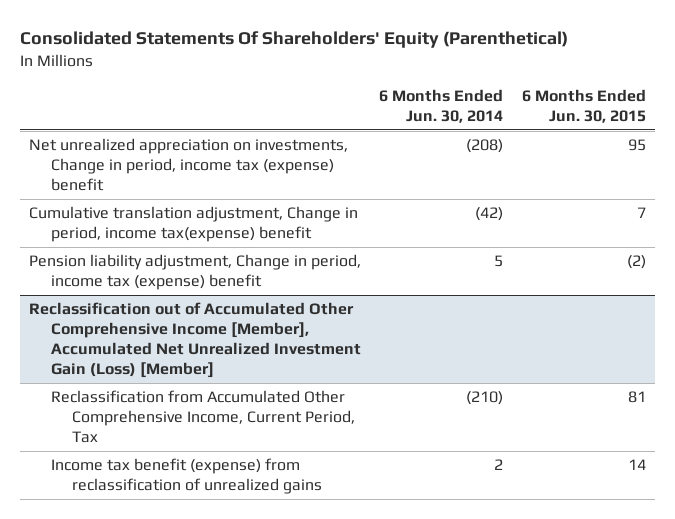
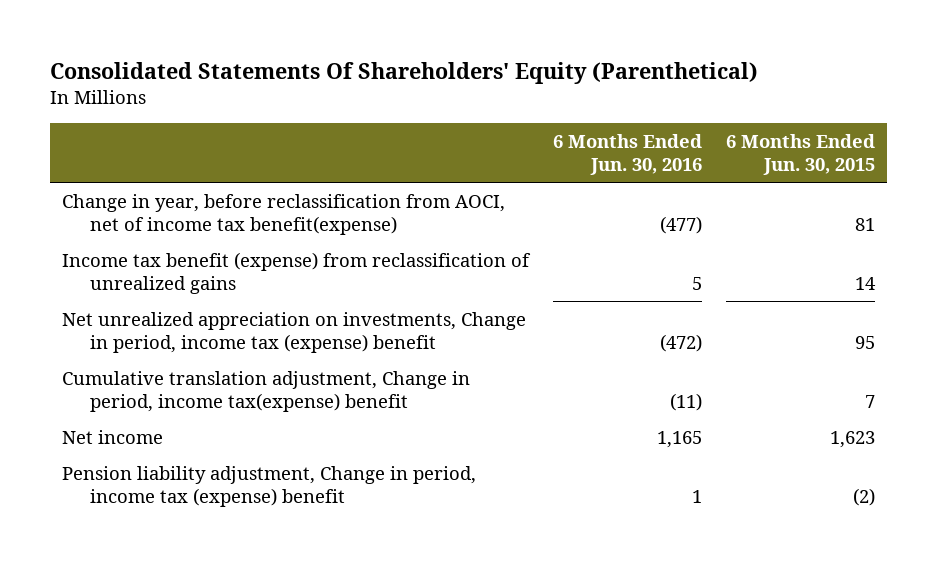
[379,88,504,123] 6 Months Ended Jun. 30, 2014 -> none
none -> [553,133,703,175] 6 Months Ended Jun. 30, 2016
none -> [62,193,506,235] Change in year, before reclassification from AOCI, net of income tax benefit(expense)
none -> [62,251,532,294] Income tax benefit (expense) from reclassification of unrealized gains
none -> [62,429,164,444] Net income
[29,302,361,379] Reclassification out of Accumulated Other Comprehensive Income [Member], Accumulated Net Unrealized Investment Gain (Loss) [Member] -> none
[50,390,356,444] Reclassification from Accumulated Other Comprehensive Income, Current Period, Tax -> none
[50,458,323,495] Income tax benefit (expense) from reclassification of unrealized gains -> none

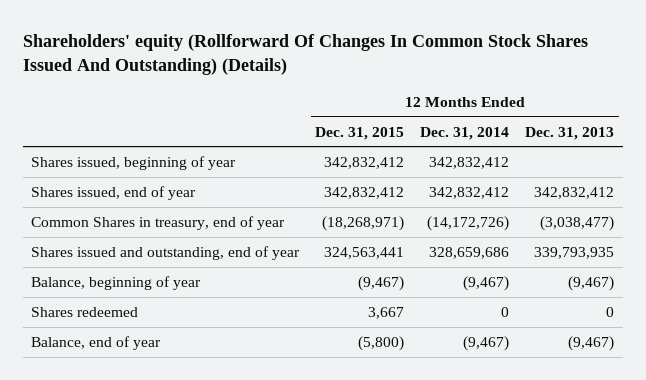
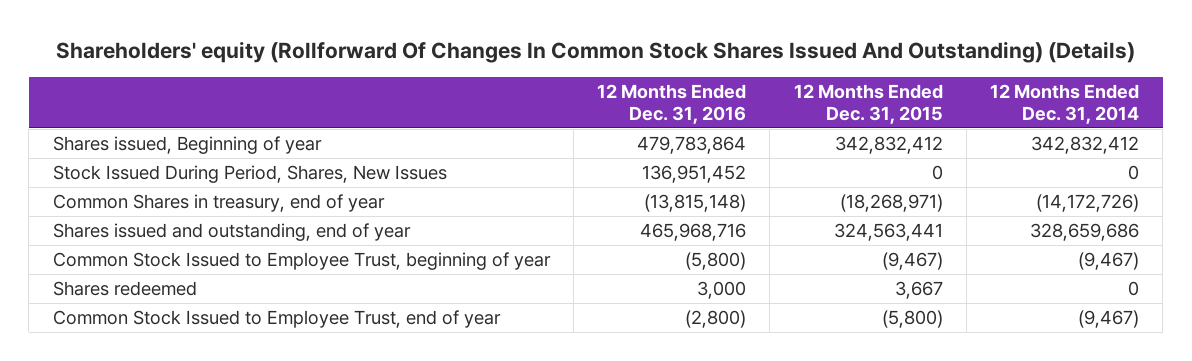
[525,126,615,140] Dec. 31, 2013 -> none
none -> [597,83,747,124] 12 Months Ended Dec. 31, 2016
[31,185,197,200] Shares issued, end of year -> none
[31,155,237,170] Shares issued, beginning of year -> [52,136,322,155] Shares issued, Beginning of year
none -> [52,165,447,184] Stock Issued During Period, Shares, New Issues
[31,275,202,290] Balance, beginning of year -> [52,252,551,271] Common Stock Issued to Employee Trust, beginning of year
[31,335,162,350] Balance, end of year -> [52,310,501,329] Common Stock Issued to Employee Trust, end of year

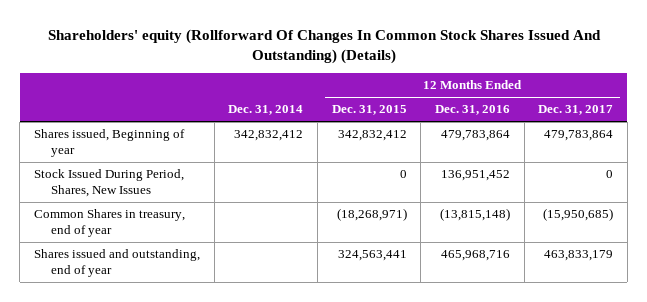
[989,83,1139,124] 12 Months Ended Dec. 31, 2014 -> none
none -> [228,105,304,116] Dec. 31, 2014
none -> [538,105,614,116] Dec. 31, 2017
[52,252,551,271] Common Stock Issued to Employee Trust, beginning of year -> none
[52,281,197,297] Shares redeemed -> none
[52,310,501,329] Common Stock Issued to Employee Trust, end of year -> none

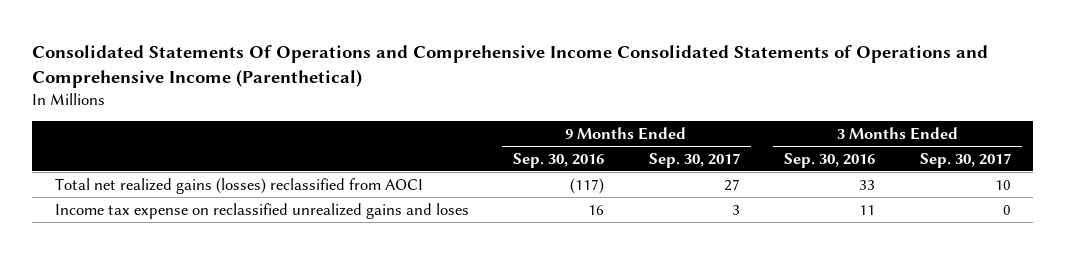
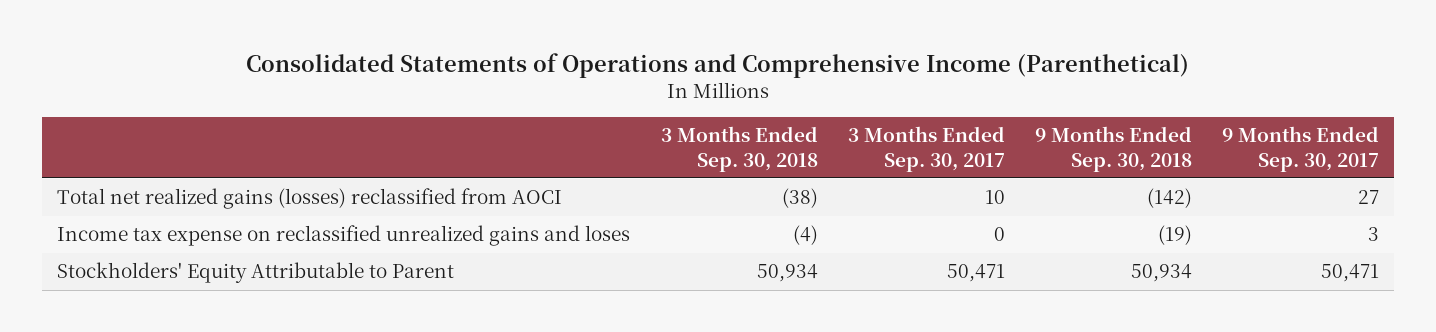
[32,44,989,88] Consolidated Statements Of Operations and Comprehensive Income Consolidated Statements of Operations and Comprehensive Income (Parenthetical) -> [246,52,1190,78] Consolidated Statements of Operations and Comprehensive Income (Parenthetical)
[513,152,605,168] Sep. 30, 2016 -> none
[784,152,876,168] Sep. 30, 2016 -> none
none -> [660,126,818,172] 3 Months Ended Sep. 30, 2018
none -> [1034,126,1192,172] 9 Months Ended Sep. 30, 2018
none -> [57,262,455,284] Stockholders' Equity Attributable to Parent

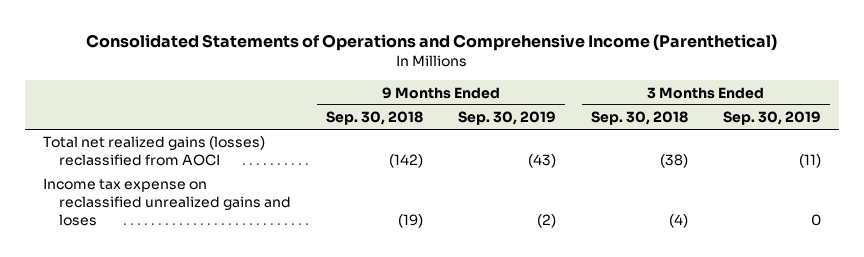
[847,126,1005,172] 3 Months Ended Sep. 30, 2017 -> none
[1222,126,1380,172] 9 Months Ended Sep. 30, 2017 -> none
none -> [458,111,557,126] Sep. 30, 2019
none -> [723,111,822,126] Sep. 30, 2019
[57,262,455,284] Stockholders' Equity Attributable to Parent -> none

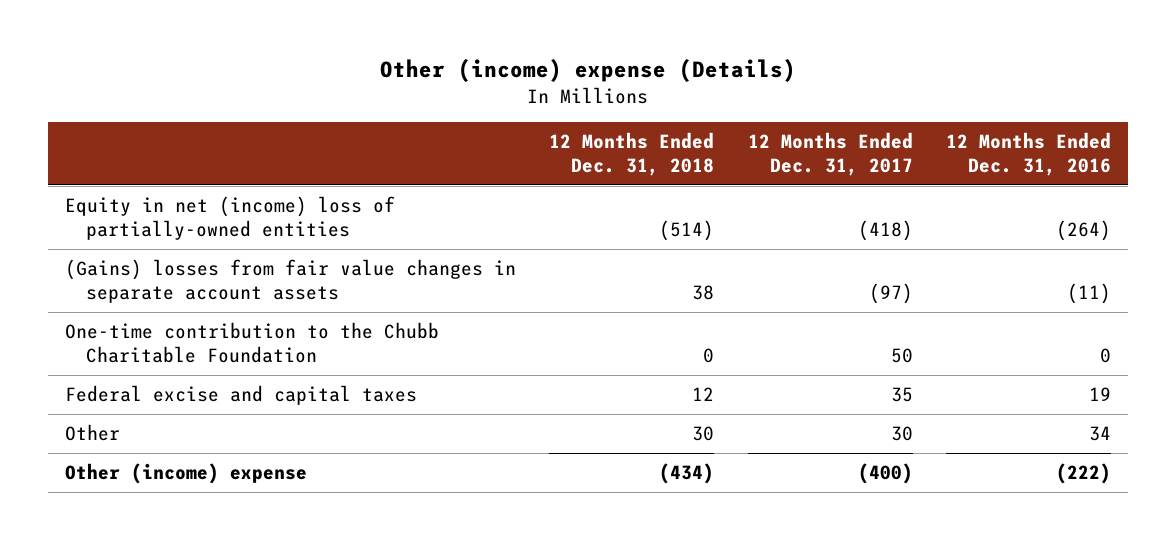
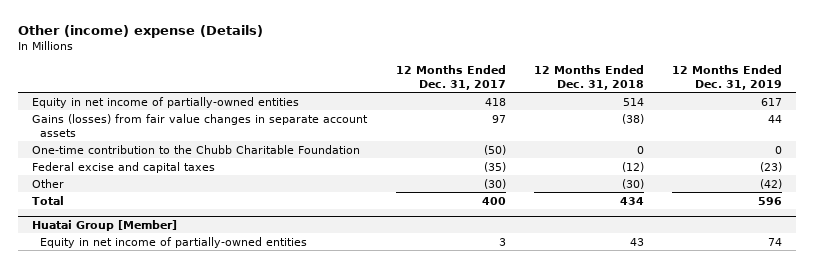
[946,131,1112,177] 12 Months Ended Dec. 31, 2016 -> none
none -> [672,64,783,90] 12 Months Ended Dec. 31, 2019
[64,463,307,485] Other (income) expense -> none
[64,196,395,241] Equity in net (income) loss of partially-owned entities -> [32,96,300,108] Equity in net income of partially-owned entities
[659,220,715,242] (514) -> [622,97,644,106] 514
[857,220,913,242] (418) -> [484,97,506,106] 418
[64,259,516,304] (Gains) losses from fair value changes in separate account assets -> [32,113,369,137] Gains (losses) from fair value changes in separate account assets
[692,285,715,301] 38 -> [621,113,644,124] (38)
[868,283,913,305] (97) -> [491,114,506,123] 97
[890,348,913,364] 50 -> [483,144,506,155] (50)
[692,387,715,402] 12 -> [621,161,644,172] (12)
[890,387,913,403] 35 -> [483,161,506,172] (35)
[692,426,715,442] 30 -> [621,178,644,189] (30)
[890,426,913,442] 30 -> [483,178,506,189] (30)
none -> [32,195,65,205] Total
none -> [32,219,178,231] Huatai Group [Member]
none -> [39,236,307,248] Equity in net income of partially-owned entities

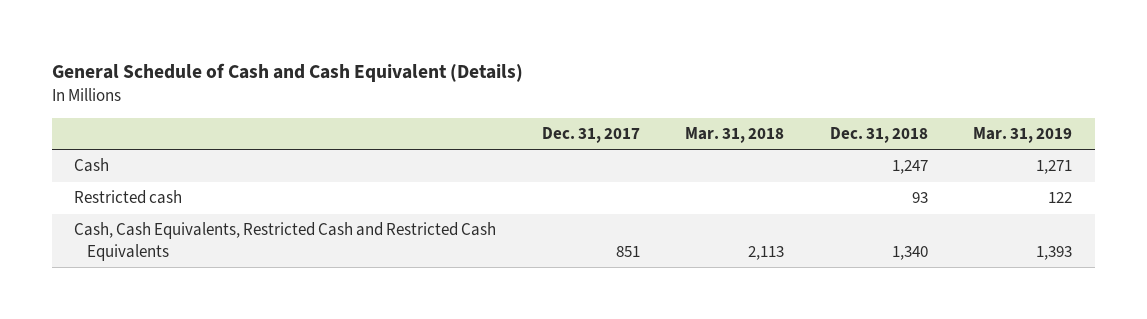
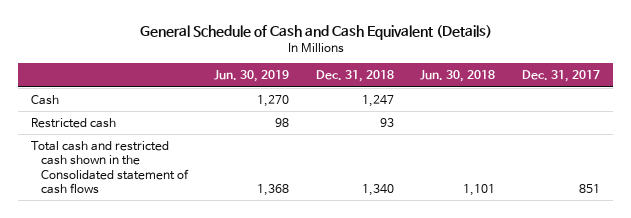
[685,127,785,144] Mar. 31, 2018 -> none
[973,127,1073,144] Mar. 31, 2019 -> none
none -> [214,70,290,83] Jun. 30, 2019
none -> [420,70,496,83] Jun. 30, 2018
[74,222,497,261] Cash, Cash Equivalents, Restricted Cash and Restricted Cash Equivalents -> [31,140,189,195] Total cash and restricted cash shown in the Consolidated statement of cash flows

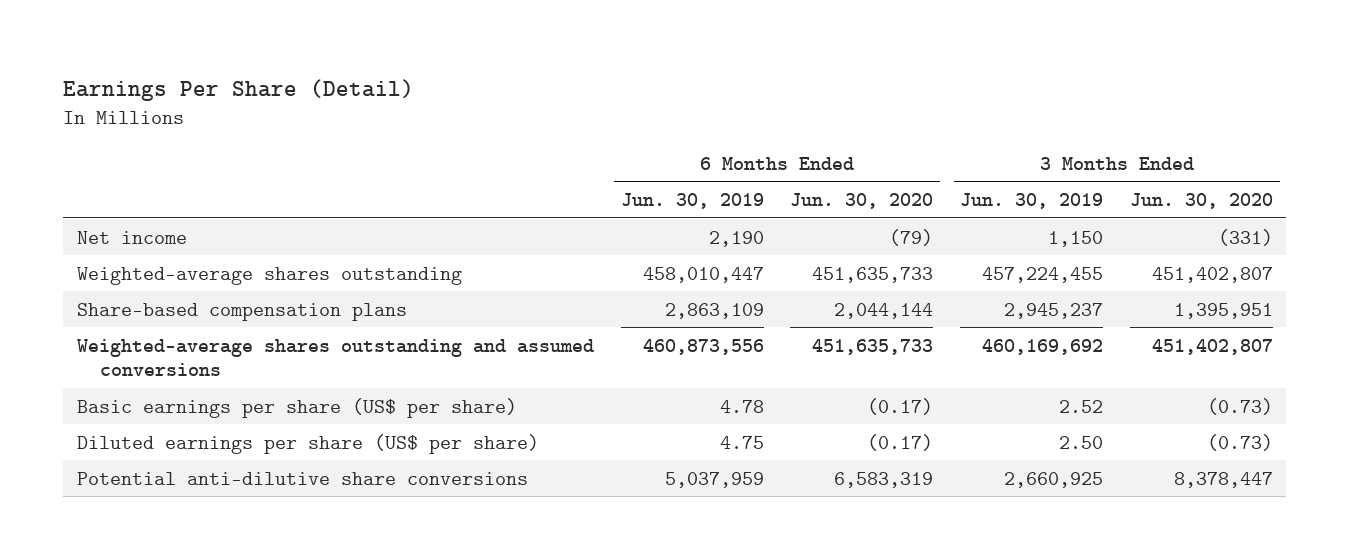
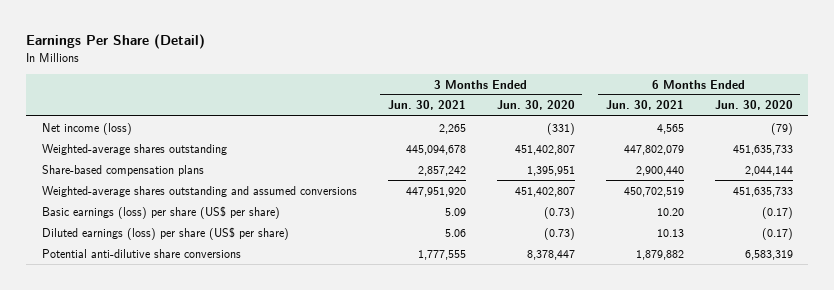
[620,193,764,210] Jun. 30, 2019 -> none
[960,193,1104,210] Jun. 30, 2019 -> none
none -> [387,100,466,111] Jun. 30, 2021
none -> [605,100,684,111] Jun. 30, 2021
[76,230,187,244] Net income -> [41,122,132,135] Net income (loss)
[76,397,517,418] Basic earnings per share (US$ per share) -> [41,205,280,219] Basic earnings (loss) per share (US$ per share)
[76,433,539,454] Diluted earnings per share (US$ per share) -> [41,226,289,240] Diluted earnings (loss) per share (US$ per share)

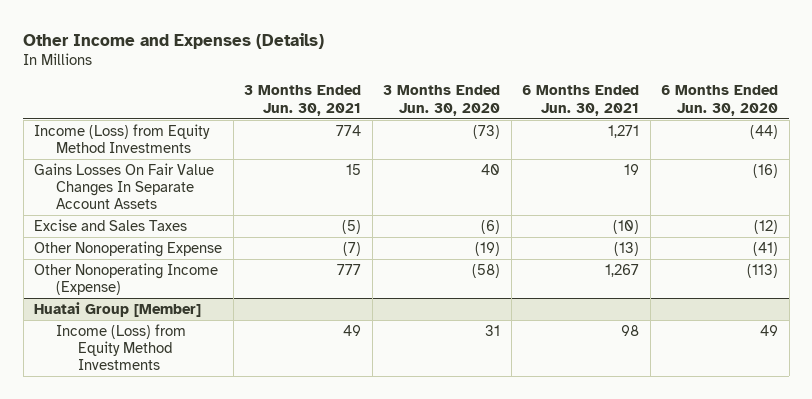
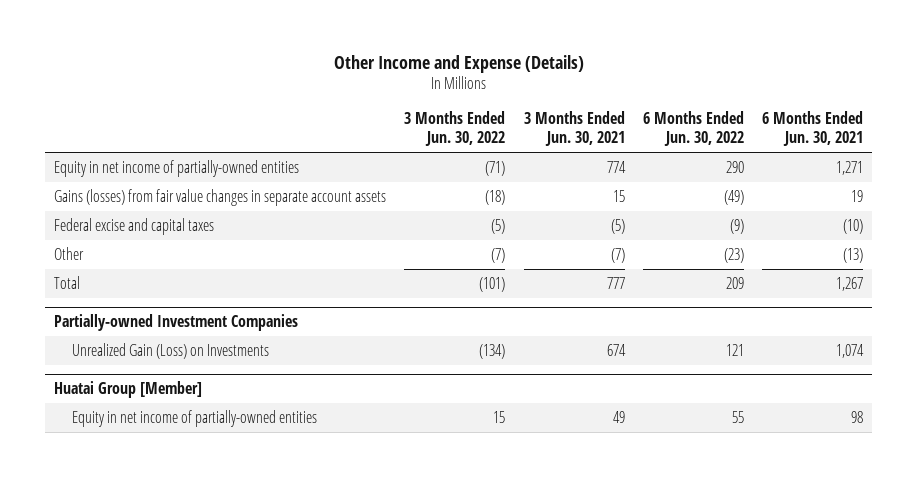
[23,32,325,49] Other Income and Expenses (Details) -> [333,54,584,73] Other Income and Expense (Details)
[383,85,501,116] 3 Months Ended Jun. 30, 2020 -> none
[661,85,779,116] 6 Months Ended Jun. 30, 2020 -> none
none -> [404,111,506,147] 3 Months Ended Jun. 30, 2022
none -> [642,111,744,147] 6 Months Ended Jun. 30, 2022
[34,123,211,154] Income (Loss) from Equity Method Investments -> [54,159,300,177] Equity in net income of partially-owned entities
[34,162,215,210] Gains Losses On Fair Value Changes In Separate Account Assets -> [54,188,387,206] Gains (losses) from fair value changes in separate account assets
[34,218,188,231] Excise and Sales Taxes -> [54,217,215,235] Federal excise and capital taxes
[34,240,223,257] Other Nonoperating Expense -> [54,246,85,260] Other
[34,262,219,296] Other Nonoperating Income (Expense) -> [54,275,81,289] Total
none -> [54,314,299,332] Partially-owned Investment Companies
none -> [72,342,270,359] Unrealized Gain (Loss) on Investments
[56,323,187,371] Income (Loss) from Equity Method Investments -> [72,409,318,427] Equity in net income of partially-owned entities

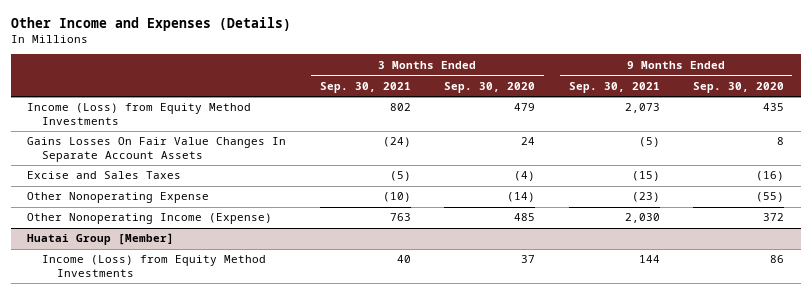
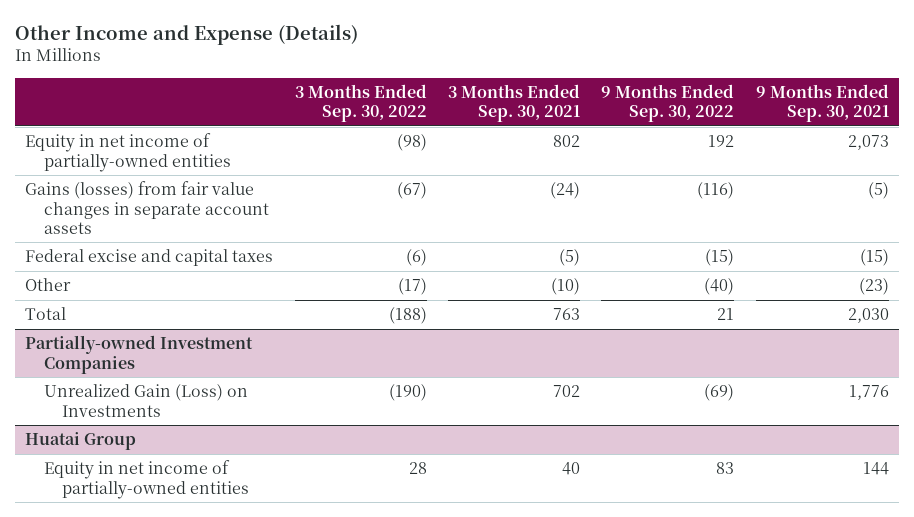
[10,16,291,31] Other Income and Expenses (Details) -> [14,23,358,45] Other Income and Expense (Details)
[444,81,536,93] Sep. 30, 2020 -> none
[693,81,785,93] Sep. 30, 2020 -> none
none -> [294,84,427,123] 3 Months Ended Sep. 30, 2022
none -> [601,84,735,123] 9 Months Ended Sep. 30, 2022
[27,103,252,126] Income (Loss) from Equity Method Investments -> [25,133,231,172] Equity in net income of partially-owned entities
[27,137,287,163] Gains Losses On Fair Value Changes In Separate Account Assets -> [25,181,269,234] Gains (losses) from fair value changes in separate account assets
[27,171,182,180] Excise and Sales Taxes -> [25,249,274,267] Federal excise and capital taxes
[27,192,210,204] Other Nonoperating Expense -> [25,278,72,292] Other
[27,213,273,225] Other Nonoperating Income (Expense) -> [25,307,67,321] Total
none -> [25,335,254,374] Partially-owned Investment Companies
none -> [43,384,248,417] Unrealized Gain (Loss) on Investments
[27,233,175,246] Huatai Group [Member] -> [25,432,137,451] Huatai Group
[42,255,267,278] Income (Loss) from Equity Method Investments -> [43,460,250,499] Equity in net income of partially-owned entities

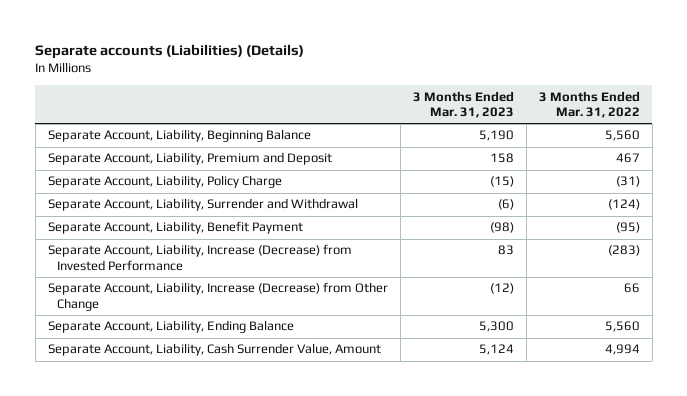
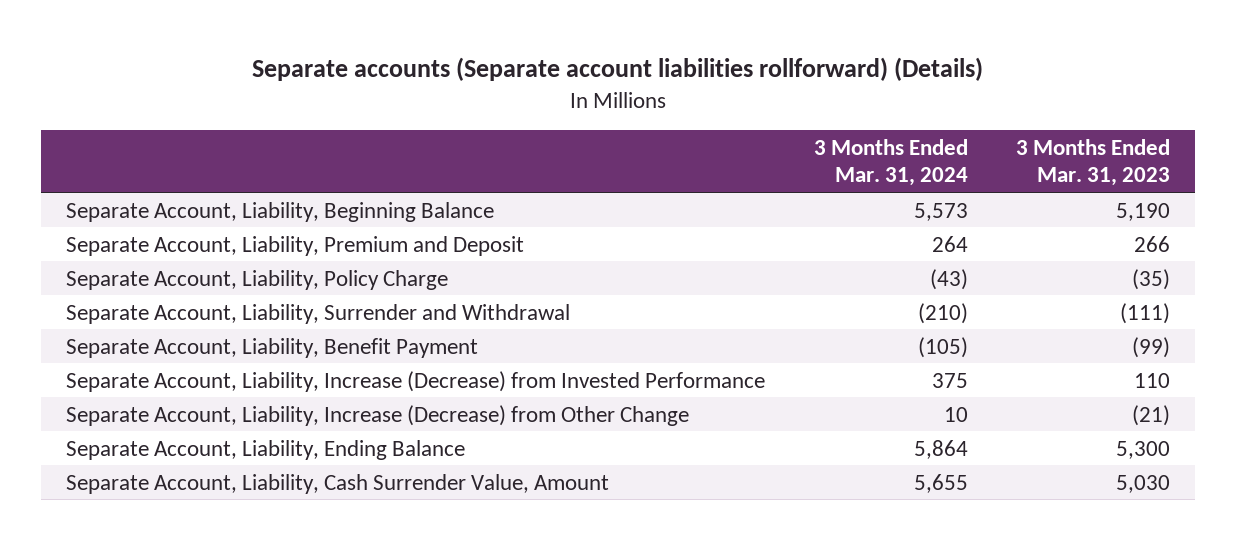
[35,44,305,60] Separate accounts (Liabilities) (Details) -> [252,56,984,81] Separate accounts (Separate account liabilities rollforward) (Details)
[538,90,640,119] 3 Months Ended Mar. 31, 2022 -> none
none -> [813,138,968,187] 3 Months Ended Mar. 31, 2024
[489,153,514,164] 158 -> [1134,235,1171,252] 266
[489,176,514,188] (15) -> [1132,268,1171,290] (35)
[497,199,514,211] (6) -> [1120,302,1171,324] (111)
[489,222,514,234] (98) -> [1132,336,1171,358] (99)
[497,245,514,256] 83 -> [1134,372,1171,388] 110
[489,283,514,295] (12) -> [1132,404,1171,426] (21)
[478,344,514,356] 5,124 -> [1116,474,1171,493] 5,030

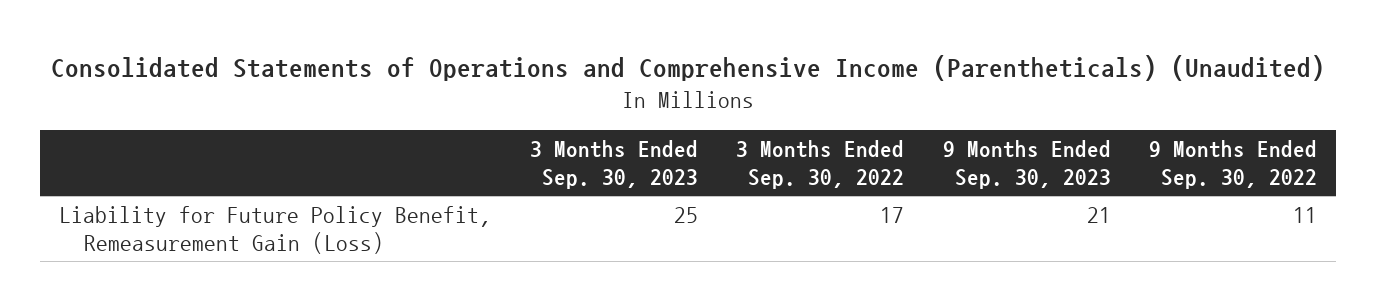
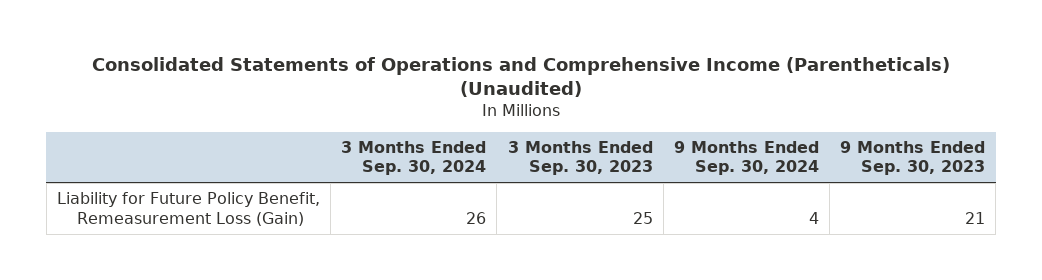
[736,139,905,190] 3 Months Ended Sep. 30, 2022 -> none
[1148,139,1317,190] 9 Months Ended Sep. 30, 2022 -> none
none -> [341,140,487,176] 3 Months Ended Sep. 30, 2024
none -> [673,140,819,176] 9 Months Ended Sep. 30, 2024
[59,205,492,255] Liability for Future Policy Benefit, Remeasurement Gain (Loss) -> [56,192,320,226] Liability for Future Policy Benefit, Remeasurement Loss (Gain)

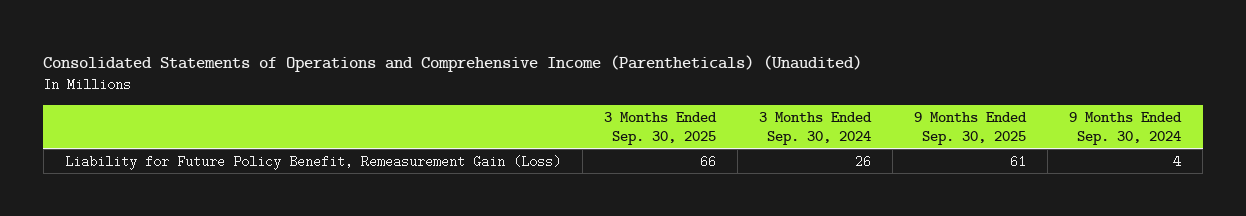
[507,140,653,176] 3 Months Ended Sep. 30, 2023 -> none
[840,140,986,176] 9 Months Ended Sep. 30, 2023 -> none
none -> [604,112,718,146] 3 Months Ended Sep. 30, 2025
none -> [914,112,1028,146] 9 Months Ended Sep. 30, 2025
[56,192,320,226] Liability for Future Policy Benefit, Remeasurement Loss (Gain) -> [64,154,561,170] Liability for Future Policy Benefit, Remeasurement Gain (Loss)

